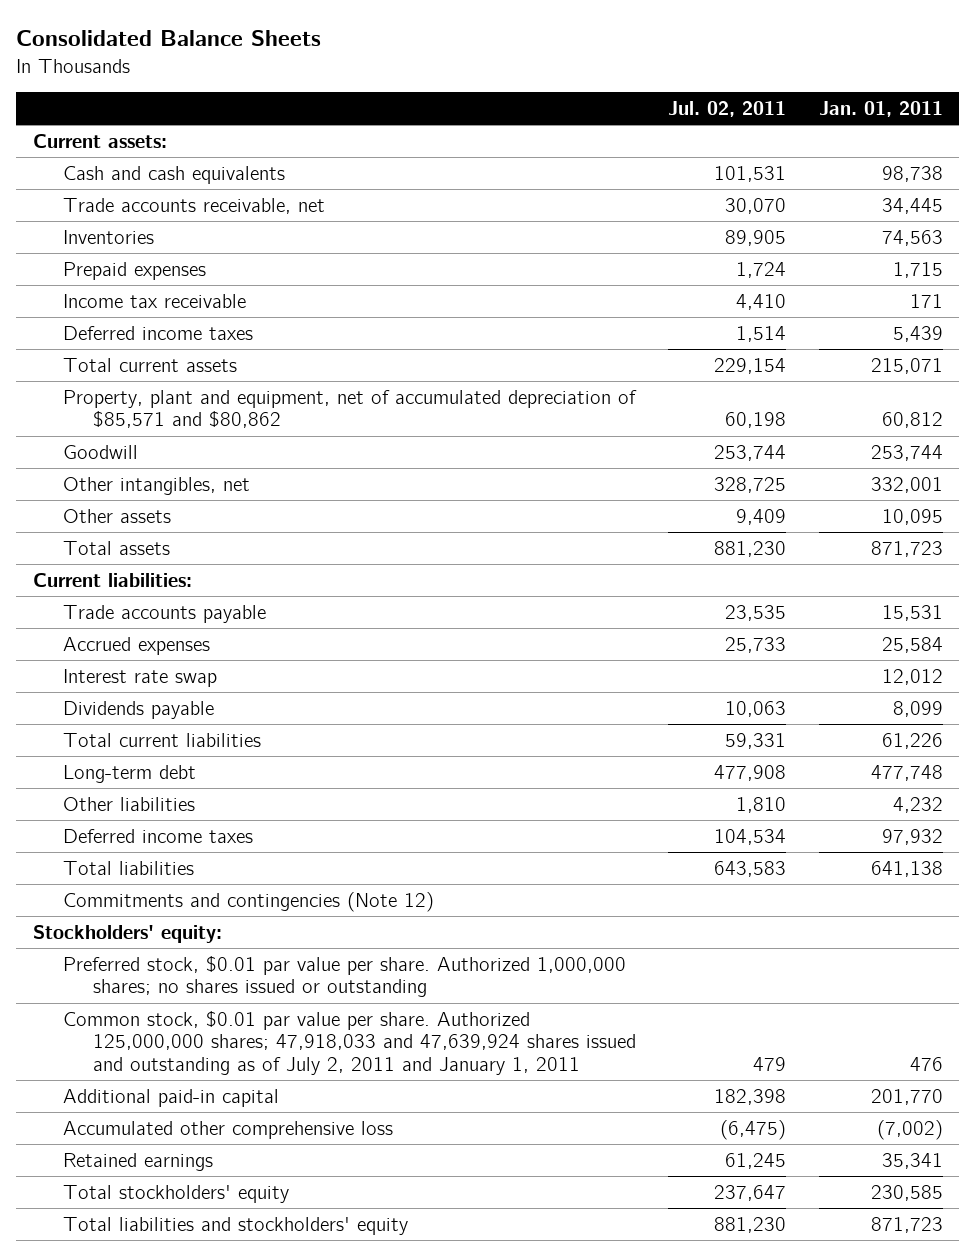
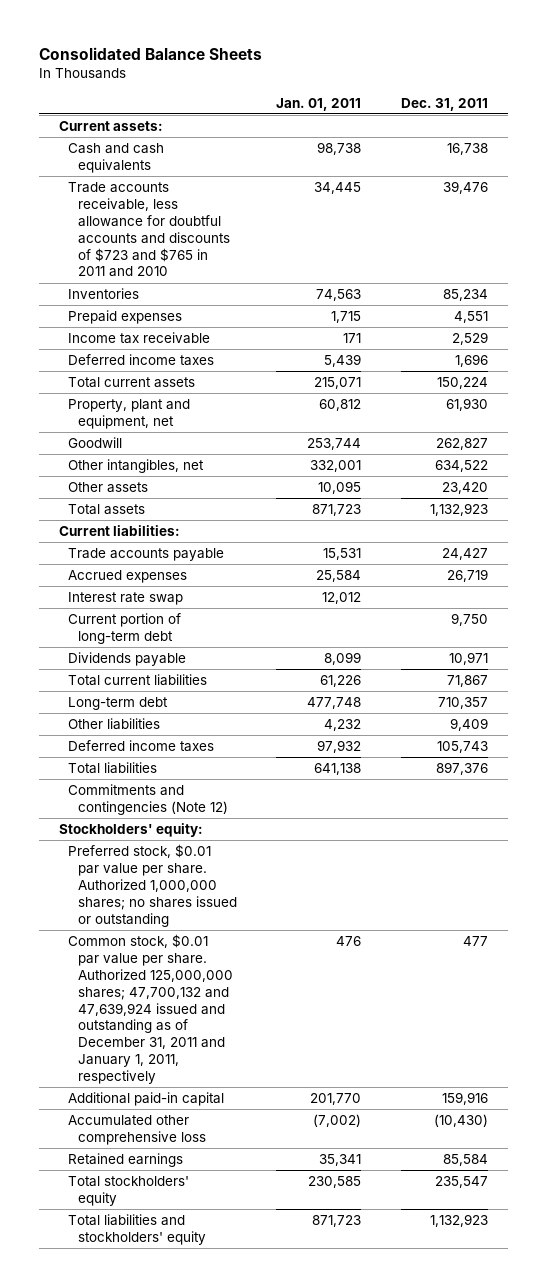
[668,100,787,117] Jul. 02, 2011 -> none
none -> [401,97,489,111] Dec. 31, 2011
[62,197,325,214] Trade accounts receivable, net -> [68,182,230,278] Trade accounts receivable, less allowance for doubtful accounts and discounts of $723 and $765 in 2011 and 2010
[62,389,637,429] Property, plant and equipment, net of accumulated depreciation of $85,571 and $80,862 -> [68,399,191,429] Property, plant and equipment, net
none -> [68,613,182,644] Current portion of long-term debt
[62,1010,636,1075] Common stock, $0.01 par value per share. Authorized 125,000,000 shares; 47,918,033 and 47,639,924 shares issued and outstanding as of July 2, 2011 and January 1, 2011 -> [68,934,233,1084] Common stock, $0.01 par value per share. Authorized 125,000,000 shares; 47,700,132 and 47,639,924 issued and outstanding as of December 31, 2011 and January 1, 2011, respectively

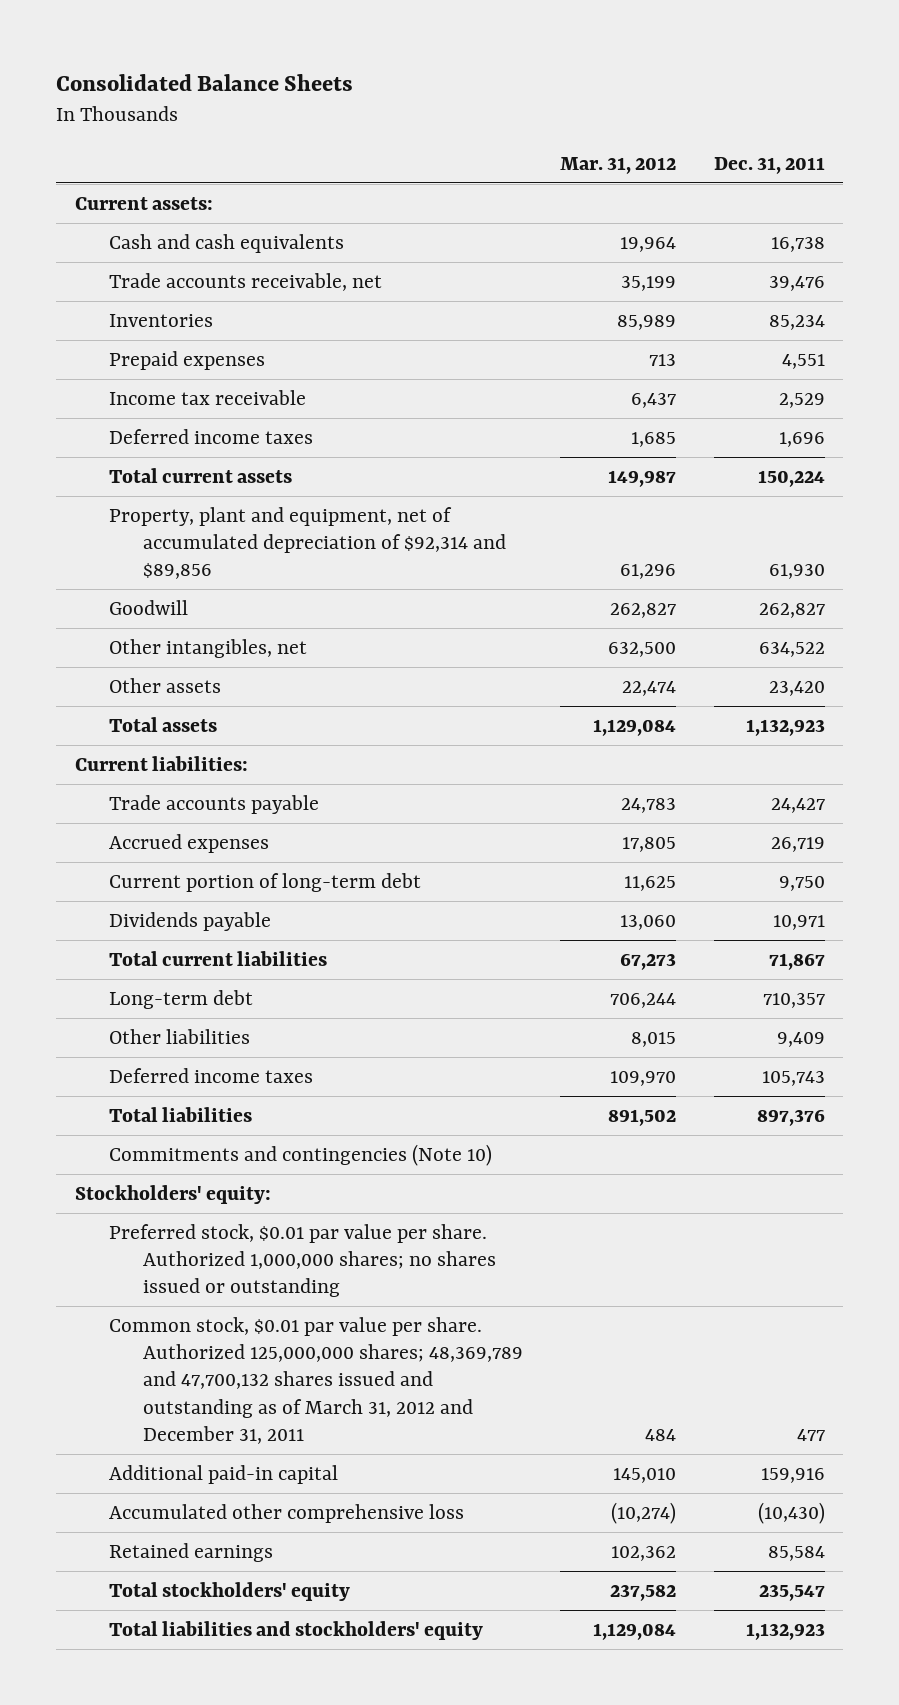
[276,97,362,111] Jan. 01, 2011 -> none
none -> [560,156,677,174] Mar. 31, 2012
[68,182,230,278] Trade accounts receivable, less allowance for doubtful accounts and discounts of $723 and $765 in 2011 and 2010 -> [108,272,382,291] Trade accounts receivable, net
[68,399,191,429] Property, plant and equipment, net -> [108,506,506,580] Property, plant and equipment, net of accumulated depreciation of $92,314 and $89,856
[68,592,184,606] Interest rate swap -> none
[68,784,228,815] Commitments and contingencies (Note 12) -> [108,1143,492,1166] Commitments and contingencies (Note 10)
[68,934,233,1084] Common stock, $0.01 par value per share. Authorized 125,000,000 shares; 47,700,132 and 47,639,924 issued and outstanding as of December 31, 2011 and January 1, 2011, respectively -> [108,1316,523,1444] Common stock, $0.01 par value per share. Authorized 125,000,000 shares; 48,369,789 and 47,700,132 shares issued and outstanding as of March 31, 2012 and December 31, 2011

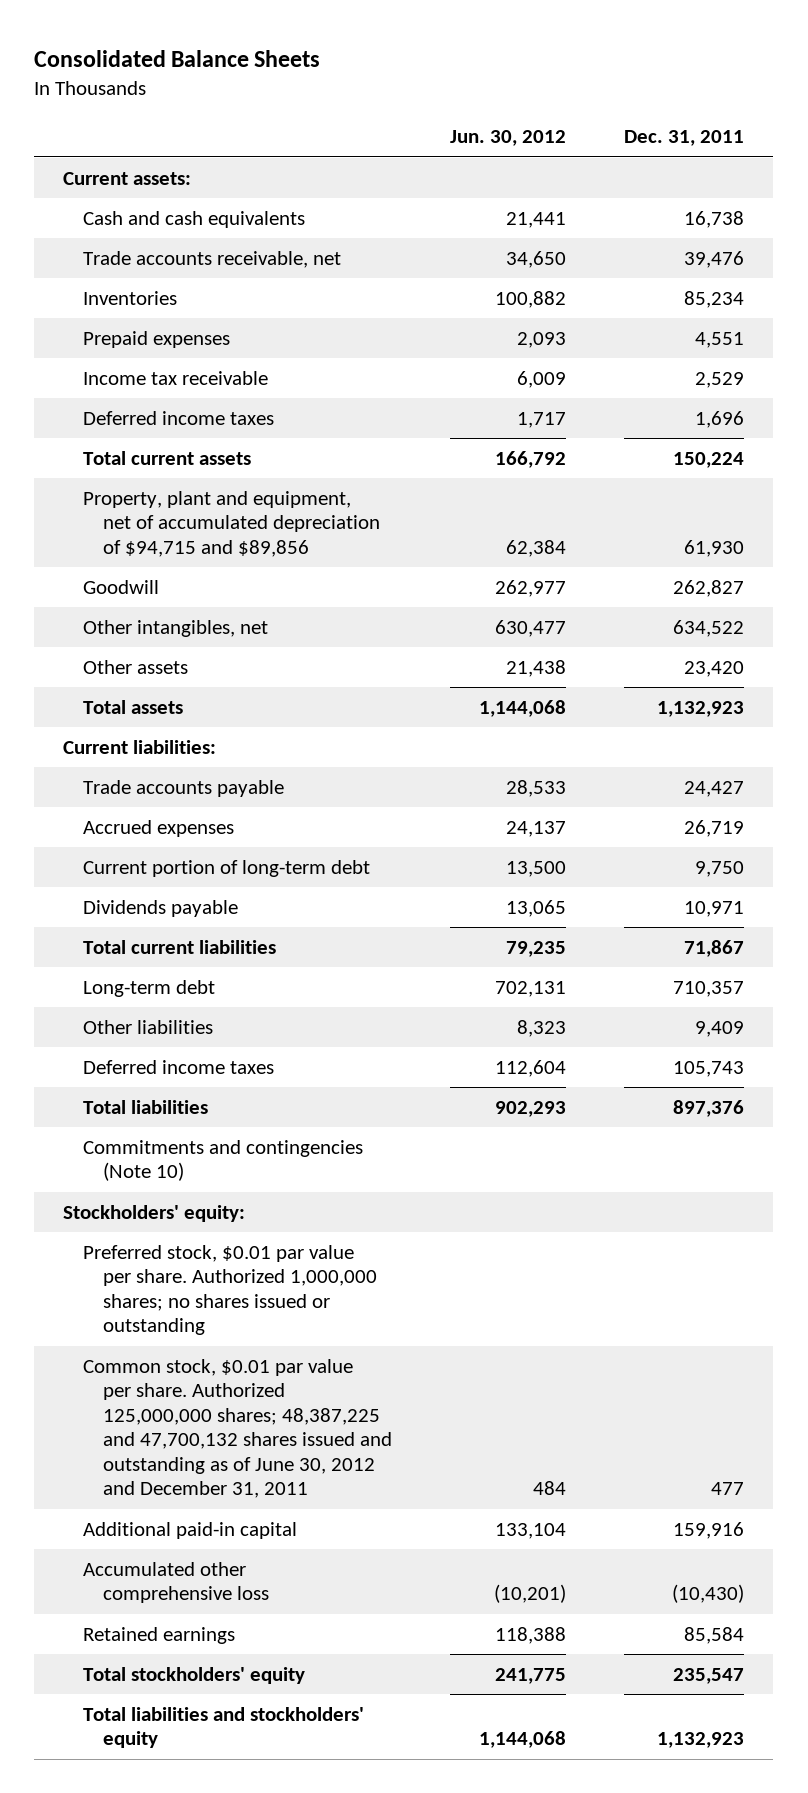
[560,156,677,174] Mar. 31, 2012 -> none
none -> [450,130,567,147] Jun. 30, 2012
[108,506,506,580] Property, plant and equipment, net of accumulated depreciation of $92,314 and $89,856 -> [83,490,381,557] Property, plant and equipment, net of accumulated depreciation of $94,715 and $89,856
[108,1316,523,1444] Common stock, $0.01 par value per share. Authorized 125,000,000 shares; 48,369,789 and 47,700,132 shares issued and outstanding as of March 31, 2012 and December 31, 2011 -> [83,1358,393,1499] Common stock, $0.01 par value per share. Authorized 125,000,000 shares; 48,387,225 and 47,700,132 shares issued and outstanding as of June 30, 2012 and December 31, 2011

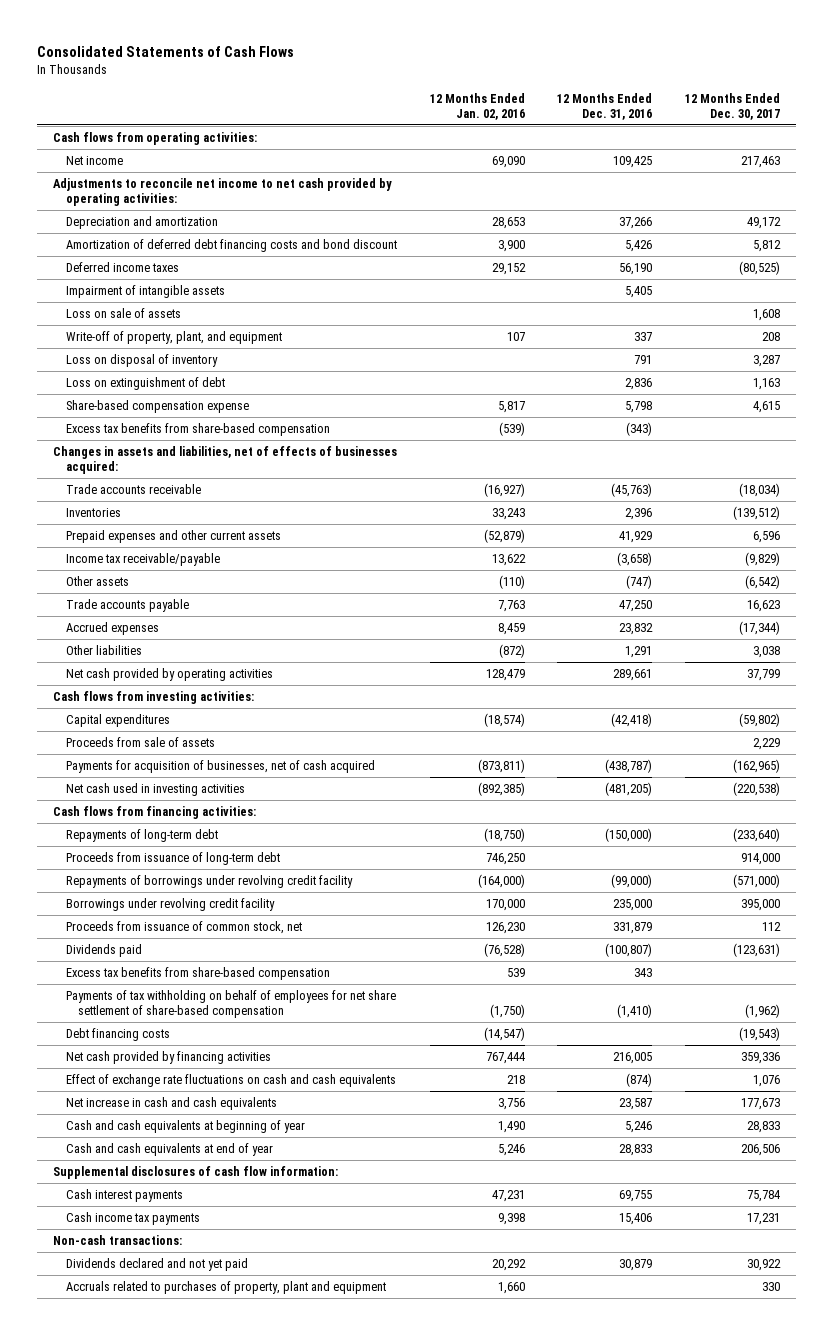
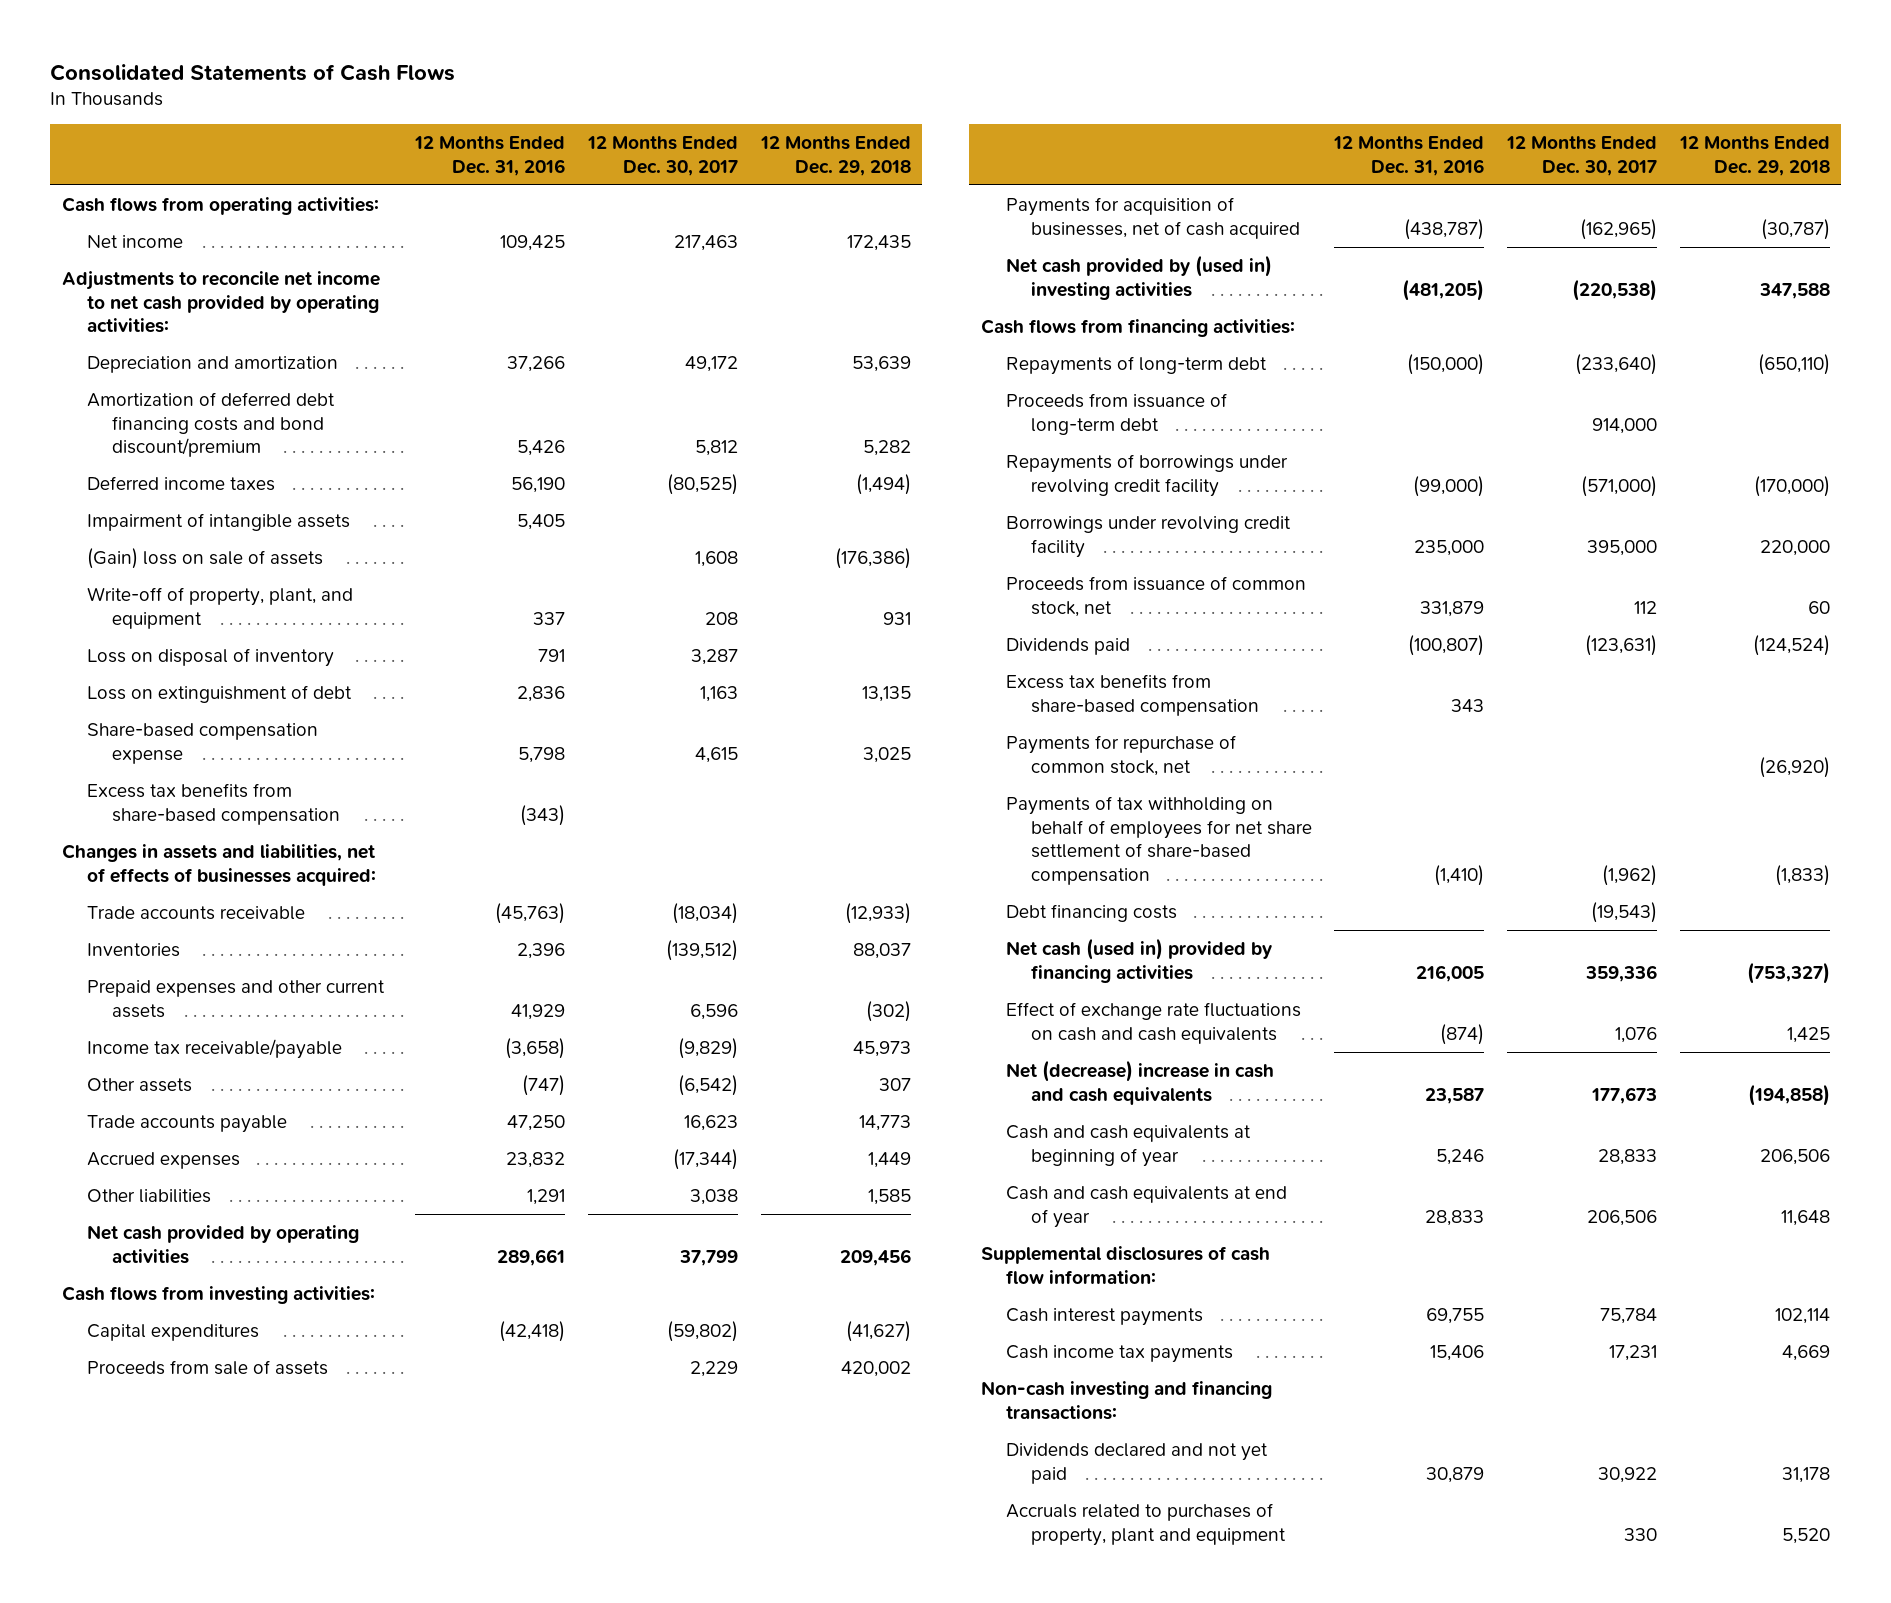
[429,92,525,120] 12 Months Ended Jan. 02, 2016 -> none
none -> [759,136,911,176] 12 Months Ended Dec. 29, 2018
[65,238,397,252] Amortization of deferred debt financing costs and bond discount -> [86,391,335,458] Amortization of deferred debt financing costs and bond discount/premium
[65,307,181,318] Loss on sale of assets -> [86,547,323,569] (Gain) loss on sale of assets
[65,782,245,796] Net cash used in investing activities -> [1005,254,1272,300] Net cash provided by (used in) investing activities
none -> [1005,734,1236,776] Payments for repurchase of common stock, net
[65,1050,271,1064] Net cash provided by financing activities -> [1005,937,1272,983] Net cash (used in) provided by financing activities
[65,1096,277,1110] Net increase in cash and cash equivalents -> [1005,1059,1274,1105] Net (decrease) increase in cash and cash equivalents
[53,1234,183,1245] Non-cash transactions: -> [980,1380,1272,1420] Non-cash investing and financing transactions:

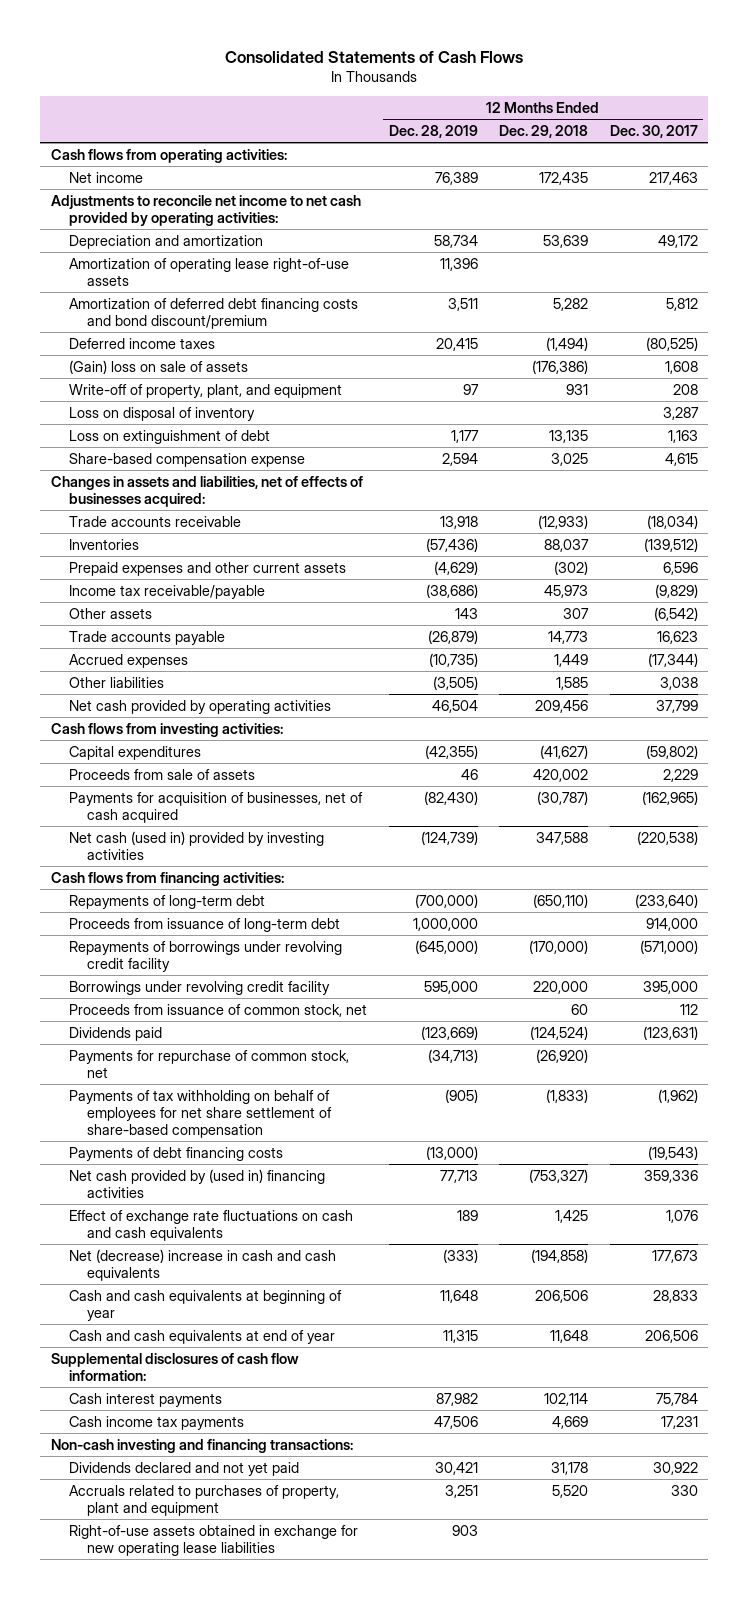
[414,136,566,176] 12 Months Ended Dec. 31, 2016 -> none
none -> [388,125,478,139] Dec. 28, 2019
none -> [68,257,349,286] Amortization of operating lease right-of-use assets
[86,512,350,531] Impairment of intangible assets -> none
[86,782,340,825] Excess tax benefits from share-based compensation -> none
[1005,254,1272,300] Net cash provided by (used in) investing activities -> [68,830,324,860] Net cash (used in) provided by investing activities
[1005,673,1259,716] Excess tax benefits from share-based compensation -> none
[1005,903,1177,922] Debt financing costs -> [68,1146,283,1161] Payments of debt financing costs
[1005,937,1272,983] Net cash (used in) provided by financing activities -> [68,1168,325,1198] Net cash provided by (used in) financing activities
none -> [68,1524,358,1556] Right-of-use assets obtained in exchange for new operating lease liabilities

